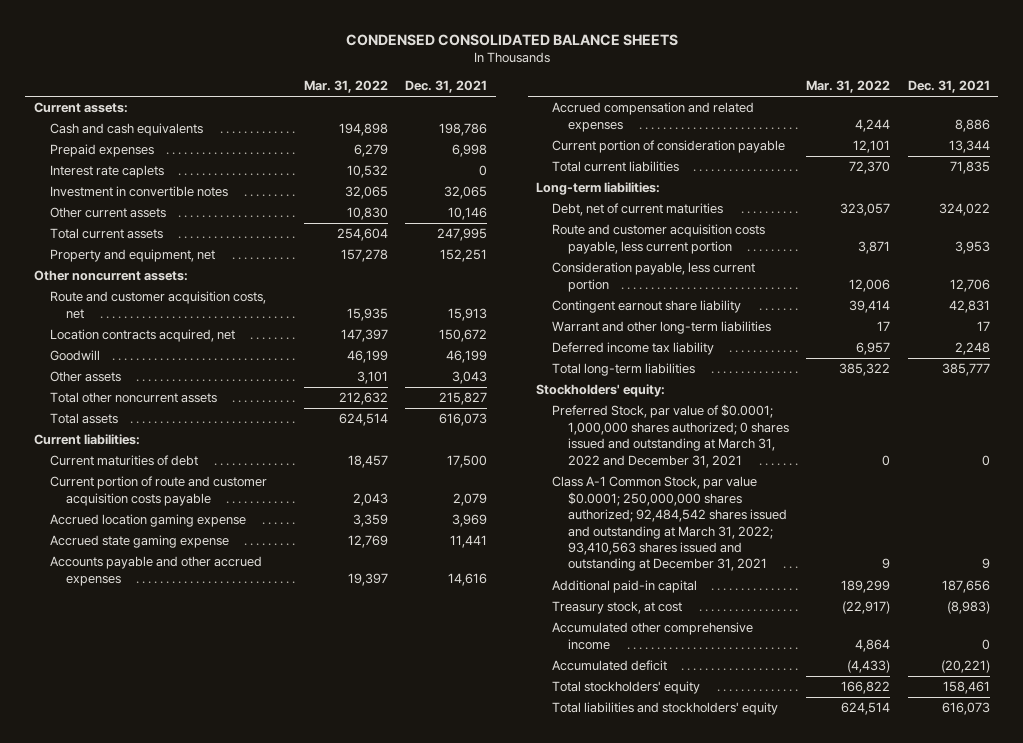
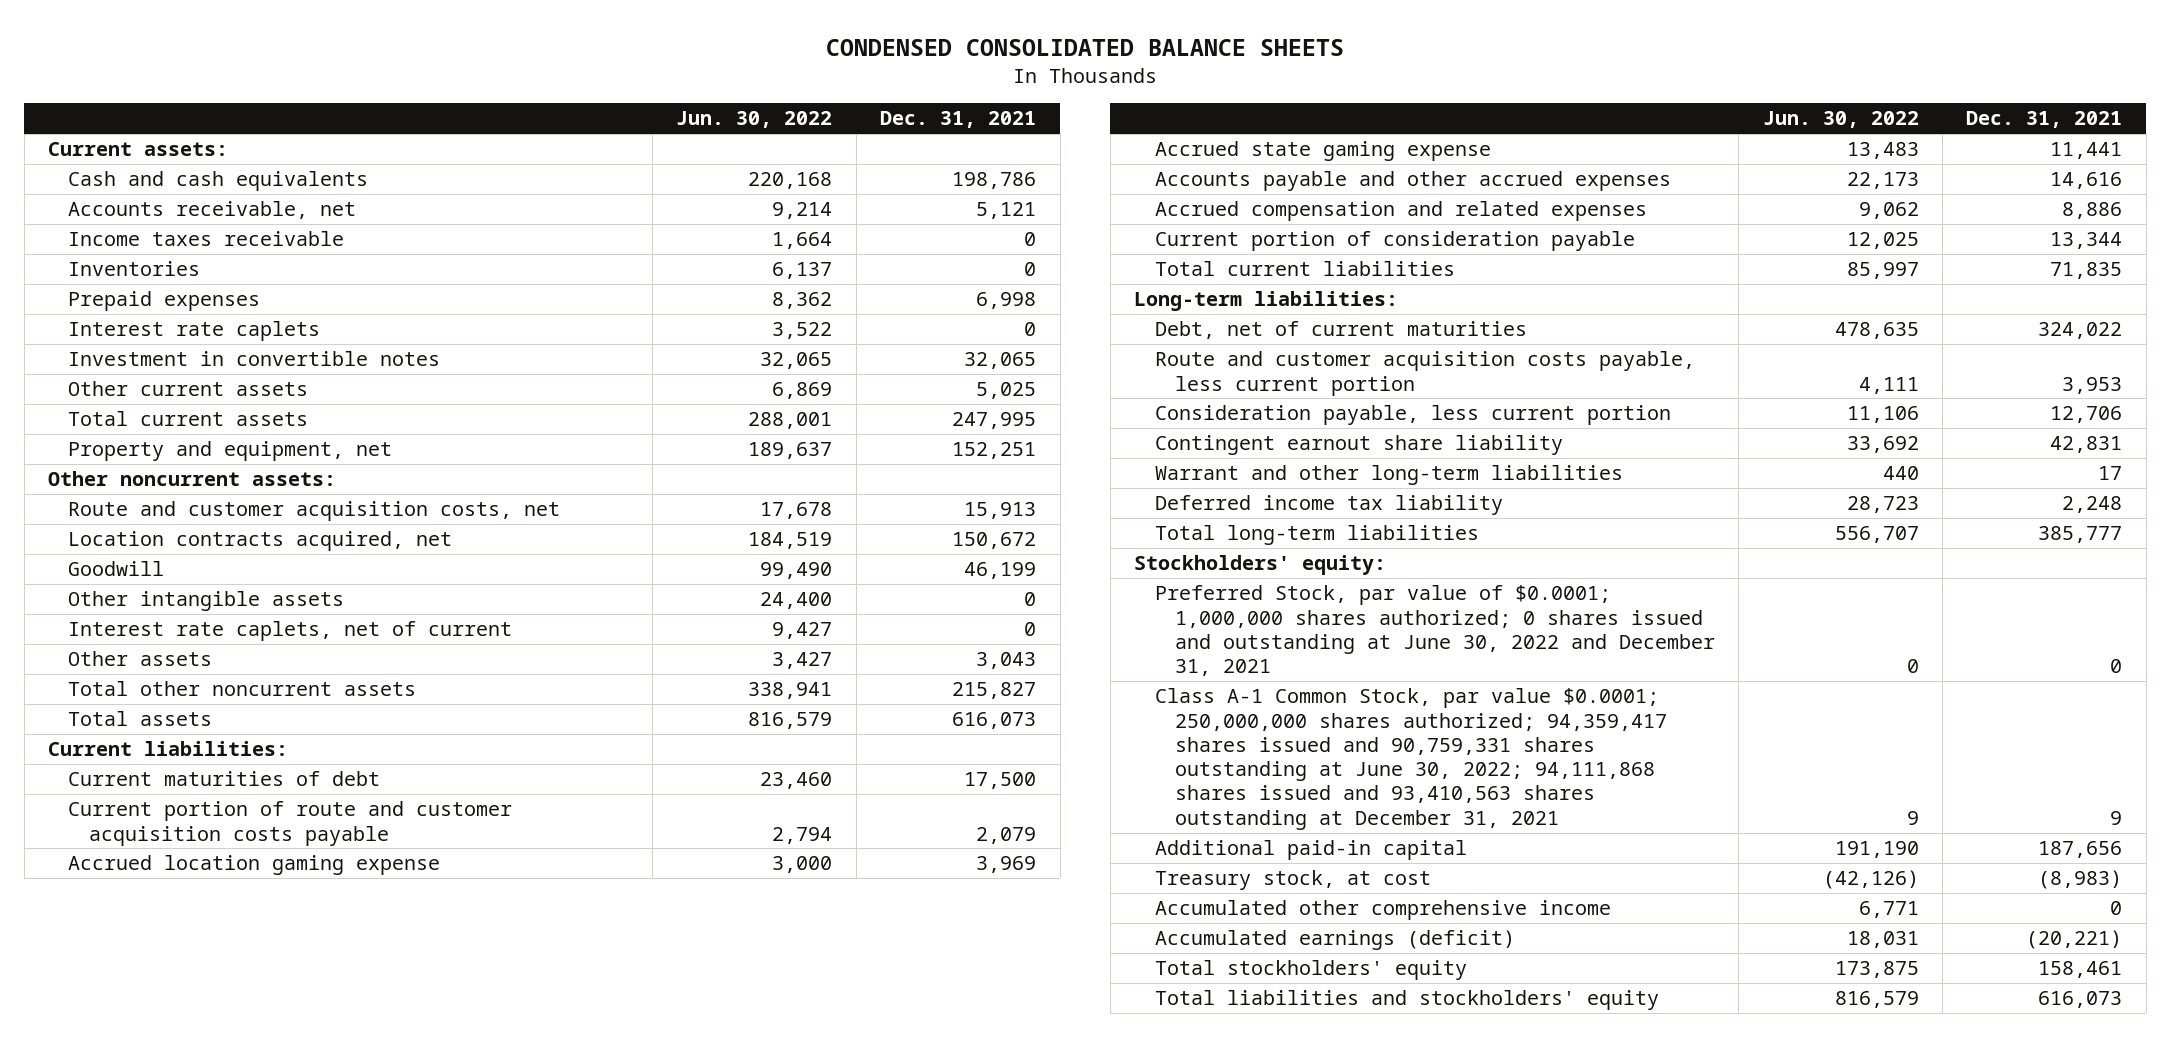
[303,80,388,94] Mar. 31, 2022 -> none
none -> [676,111,833,129] Jun. 30, 2022
none -> [68,201,357,220] Accounts receivable, net
none -> [68,231,345,247] Income taxes receivable
none -> [68,261,201,277] Inventories
[448,207,488,221] 10,146 -> [976,382,1037,400] 5,025
none -> [68,591,345,612] Other intangible assets
none -> [68,621,513,642] Interest rate caplets, net of current
[552,404,790,468] Preferred Stock, par value of $0.0001; 1,000,000 shares authorized; 0 shares issued and outstanding at March 31, 2022 and December 31, 2021 -> [1154,585,1715,677] Preferred Stock, par value of $0.0001; 1,000,000 shares authorized; 0 shares issued and outstanding at June 30, 2022 and December 31, 2021
[552,476,788,572] Class A-1 Common Stock, par value $0.0001; 250,000,000 shares authorized; 92,484,542 shares issued and outstanding at March 31, 2022; 93,410,563 shares issued and outstanding at December 31, 2021 -> [1154,688,1667,830] Class A-1 Common Stock, par value $0.0001; 250,000,000 shares authorized; 94,359,417 shares issued and 90,759,331 shares outstanding at June 30, 2022; 94,111,868 shares issued and 93,410,563 shares outstanding at December 31, 2021
[552,660,668,672] Accumulated deficit -> [1154,930,1515,951] Accumulated earnings (deficit)

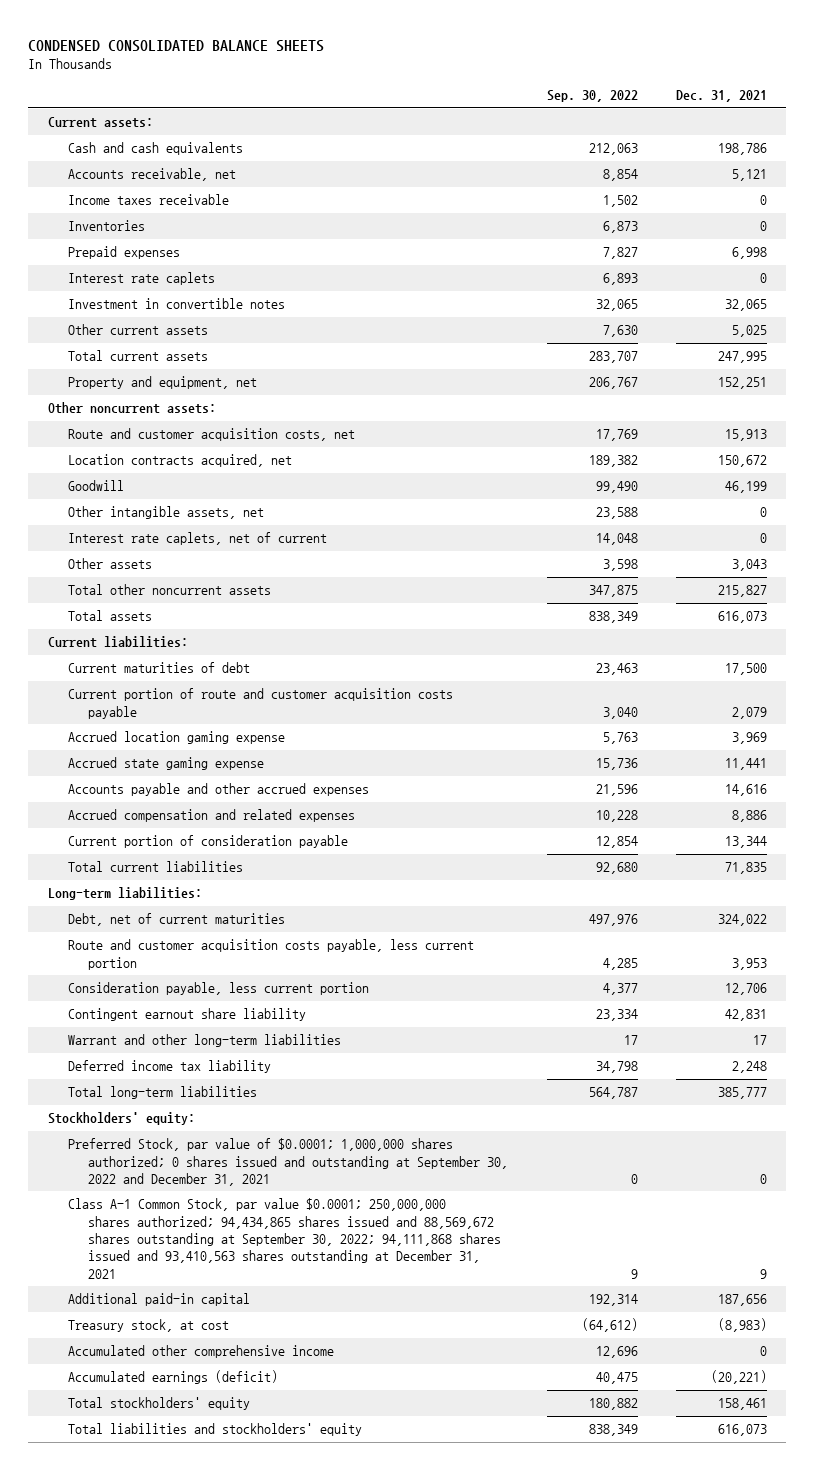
[676,111,833,129] Jun. 30, 2022 -> none
none -> [546,90,638,103] Sep. 30, 2022
[68,591,345,612] Other intangible assets -> [67,506,264,520] Other intangible assets, net
[1154,585,1715,677] Preferred Stock, par value of $0.0001; 1,000,000 shares authorized; 0 shares issued and outstanding at June 30, 2022 and December 31, 2021 -> [67,1138,509,1186] Preferred Stock, par value of $0.0001; 1,000,000 shares authorized; 0 shares issued and outstanding at September 30, 2022 and December 31, 2021
[1154,688,1667,830] Class A-1 Common Stock, par value $0.0001; 250,000,000 shares authorized; 94,359,417 shares issued and 90,759,331 shares outstanding at June 30, 2022; 94,111,868 shares issued and 93,410,563 shares outstanding at December 31, 2021 -> [67,1198,502,1279] Class A-1 Common Stock, par value $0.0001; 250,000,000 shares authorized; 94,434,865 shares issued and 88,569,672 shares outstanding at September 30, 2022; 94,111,868 shares issued and 93,410,563 shares outstanding at December 31, 2021

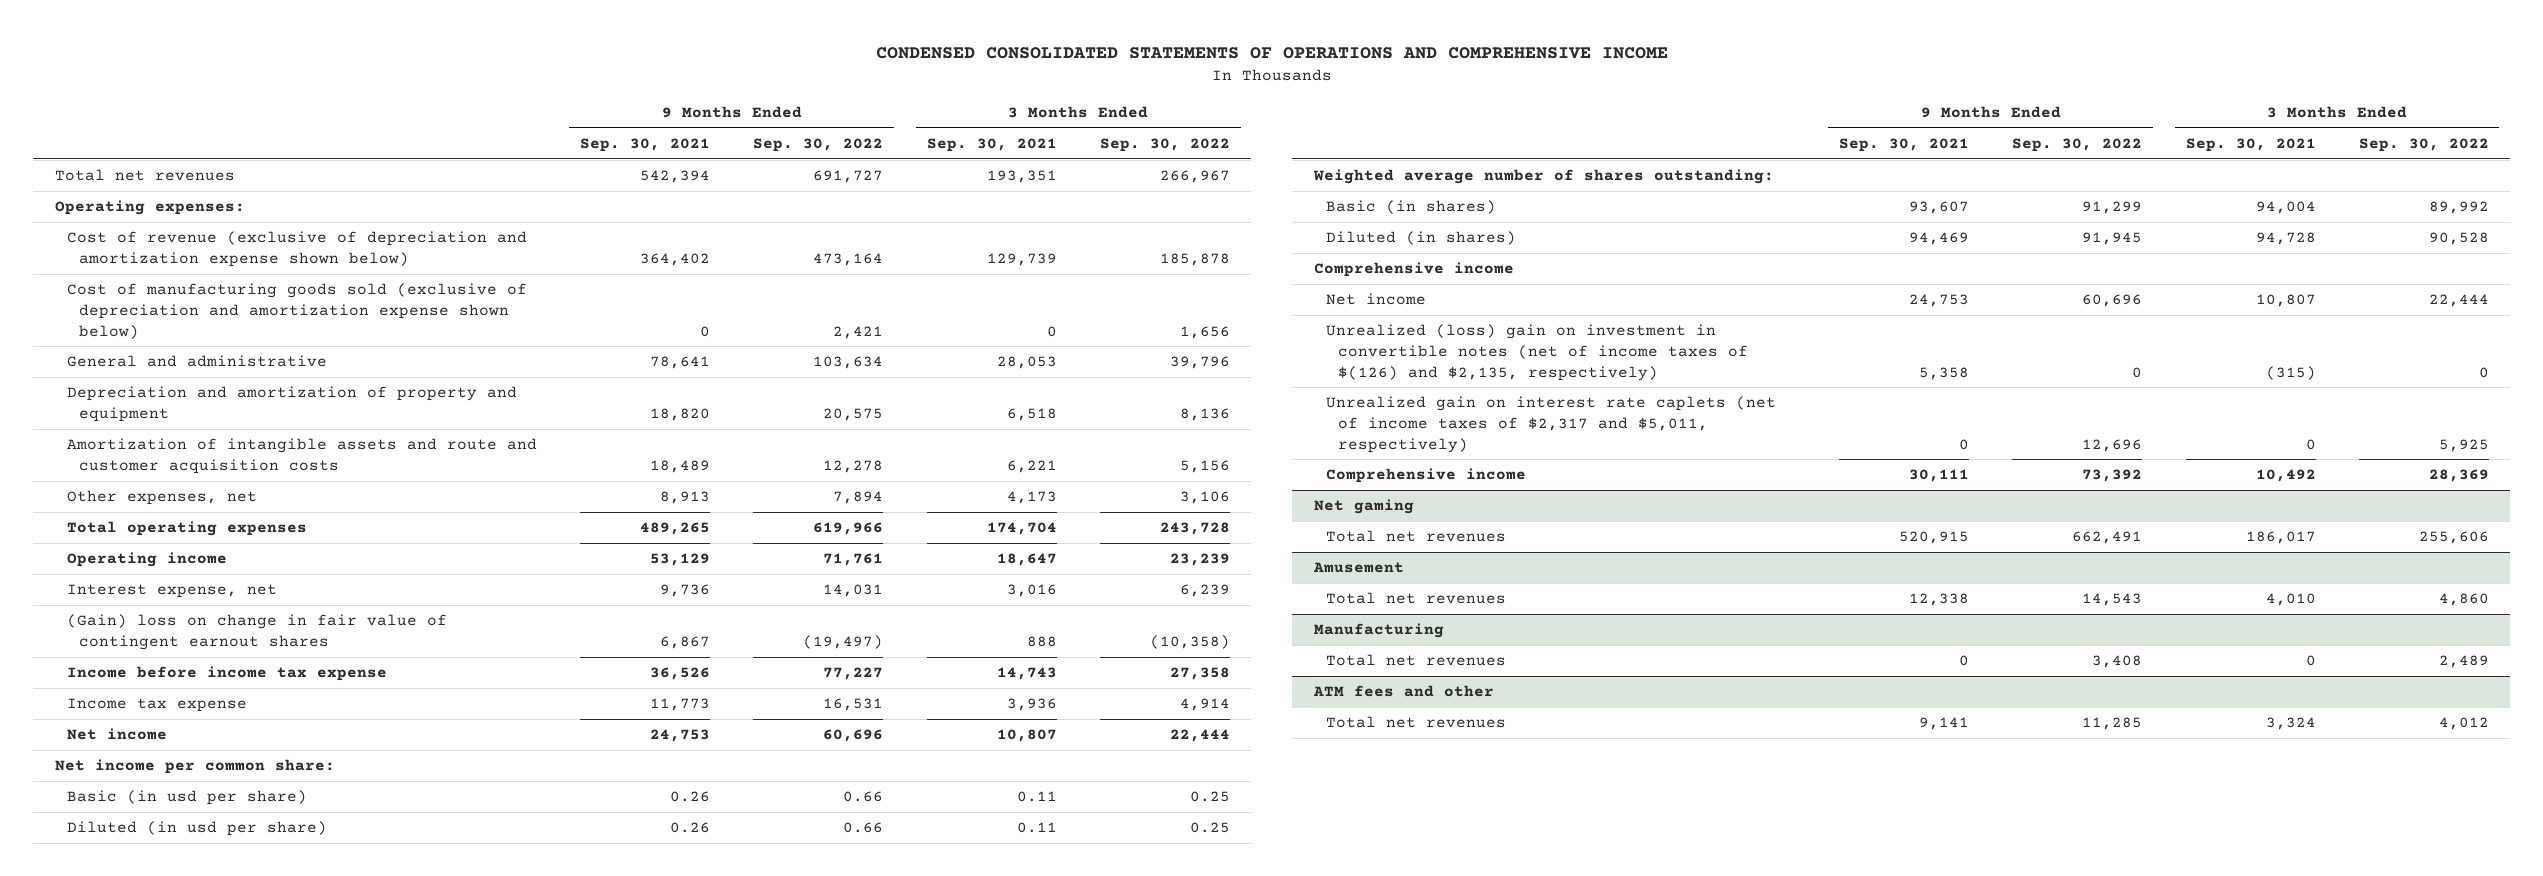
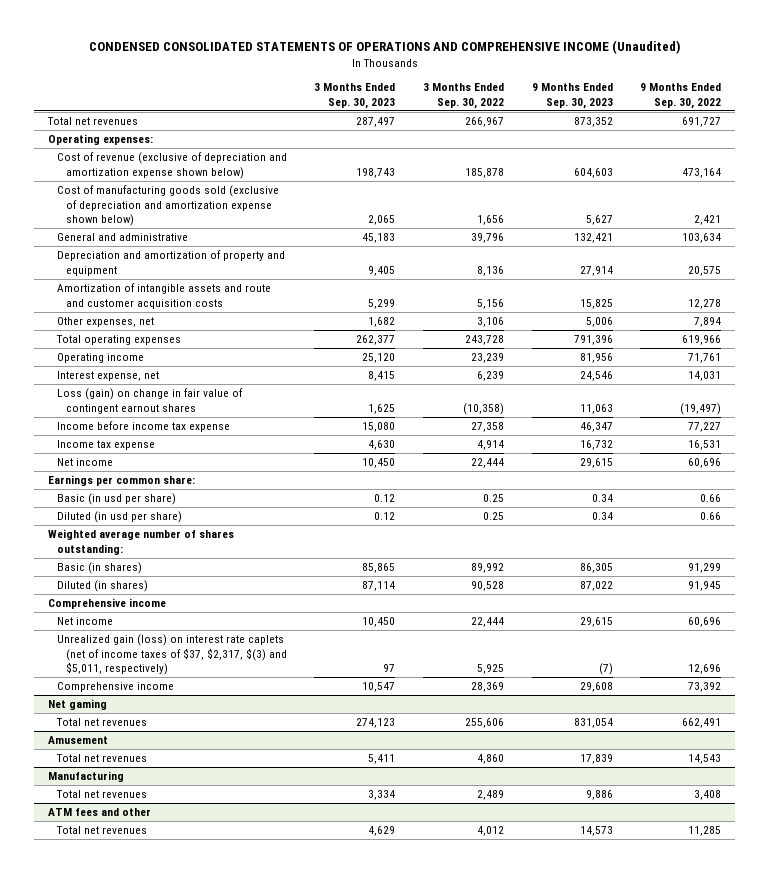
[875,47,1668,60] CONDENSED CONSOLIDATED STATEMENTS OF OPERATIONS AND COMPREHENSIVE INCOME -> [88,40,680,55] CONDENSED CONSOLIDATED STATEMENTS OF OPERATIONS AND COMPREHENSIVE INCOME (Unaudited)
[580,137,711,152] Sep. 30, 2021 -> none
[926,137,1057,152] Sep. 30, 2021 -> none
none -> [314,83,396,109] 3 Months Ended Sep. 30, 2023
none -> [531,83,613,109] 9 Months Ended Sep. 30, 2023
[67,614,448,650] (Gain) loss on change in fair value of contingent earnout shares -> [56,388,243,414] Loss (gain) on change in fair value of contingent earnout shares
[54,759,335,775] Net income per common share: -> [47,475,195,487] Earnings per common share:
[1325,324,1749,381] Unrealized (loss) gain on investment in convertible notes (net of income taxes of $(126) and $2,135, respectively) -> none
[1325,396,1776,453] Unrealized gain on interest rate caplets (net of income taxes of $2,317 and $5,011, respectively) -> [56,634,287,676] Unrealized gain (loss) on interest rate caplets (net of income taxes of $37, $2,317, $(3) and $5,011, respectively)

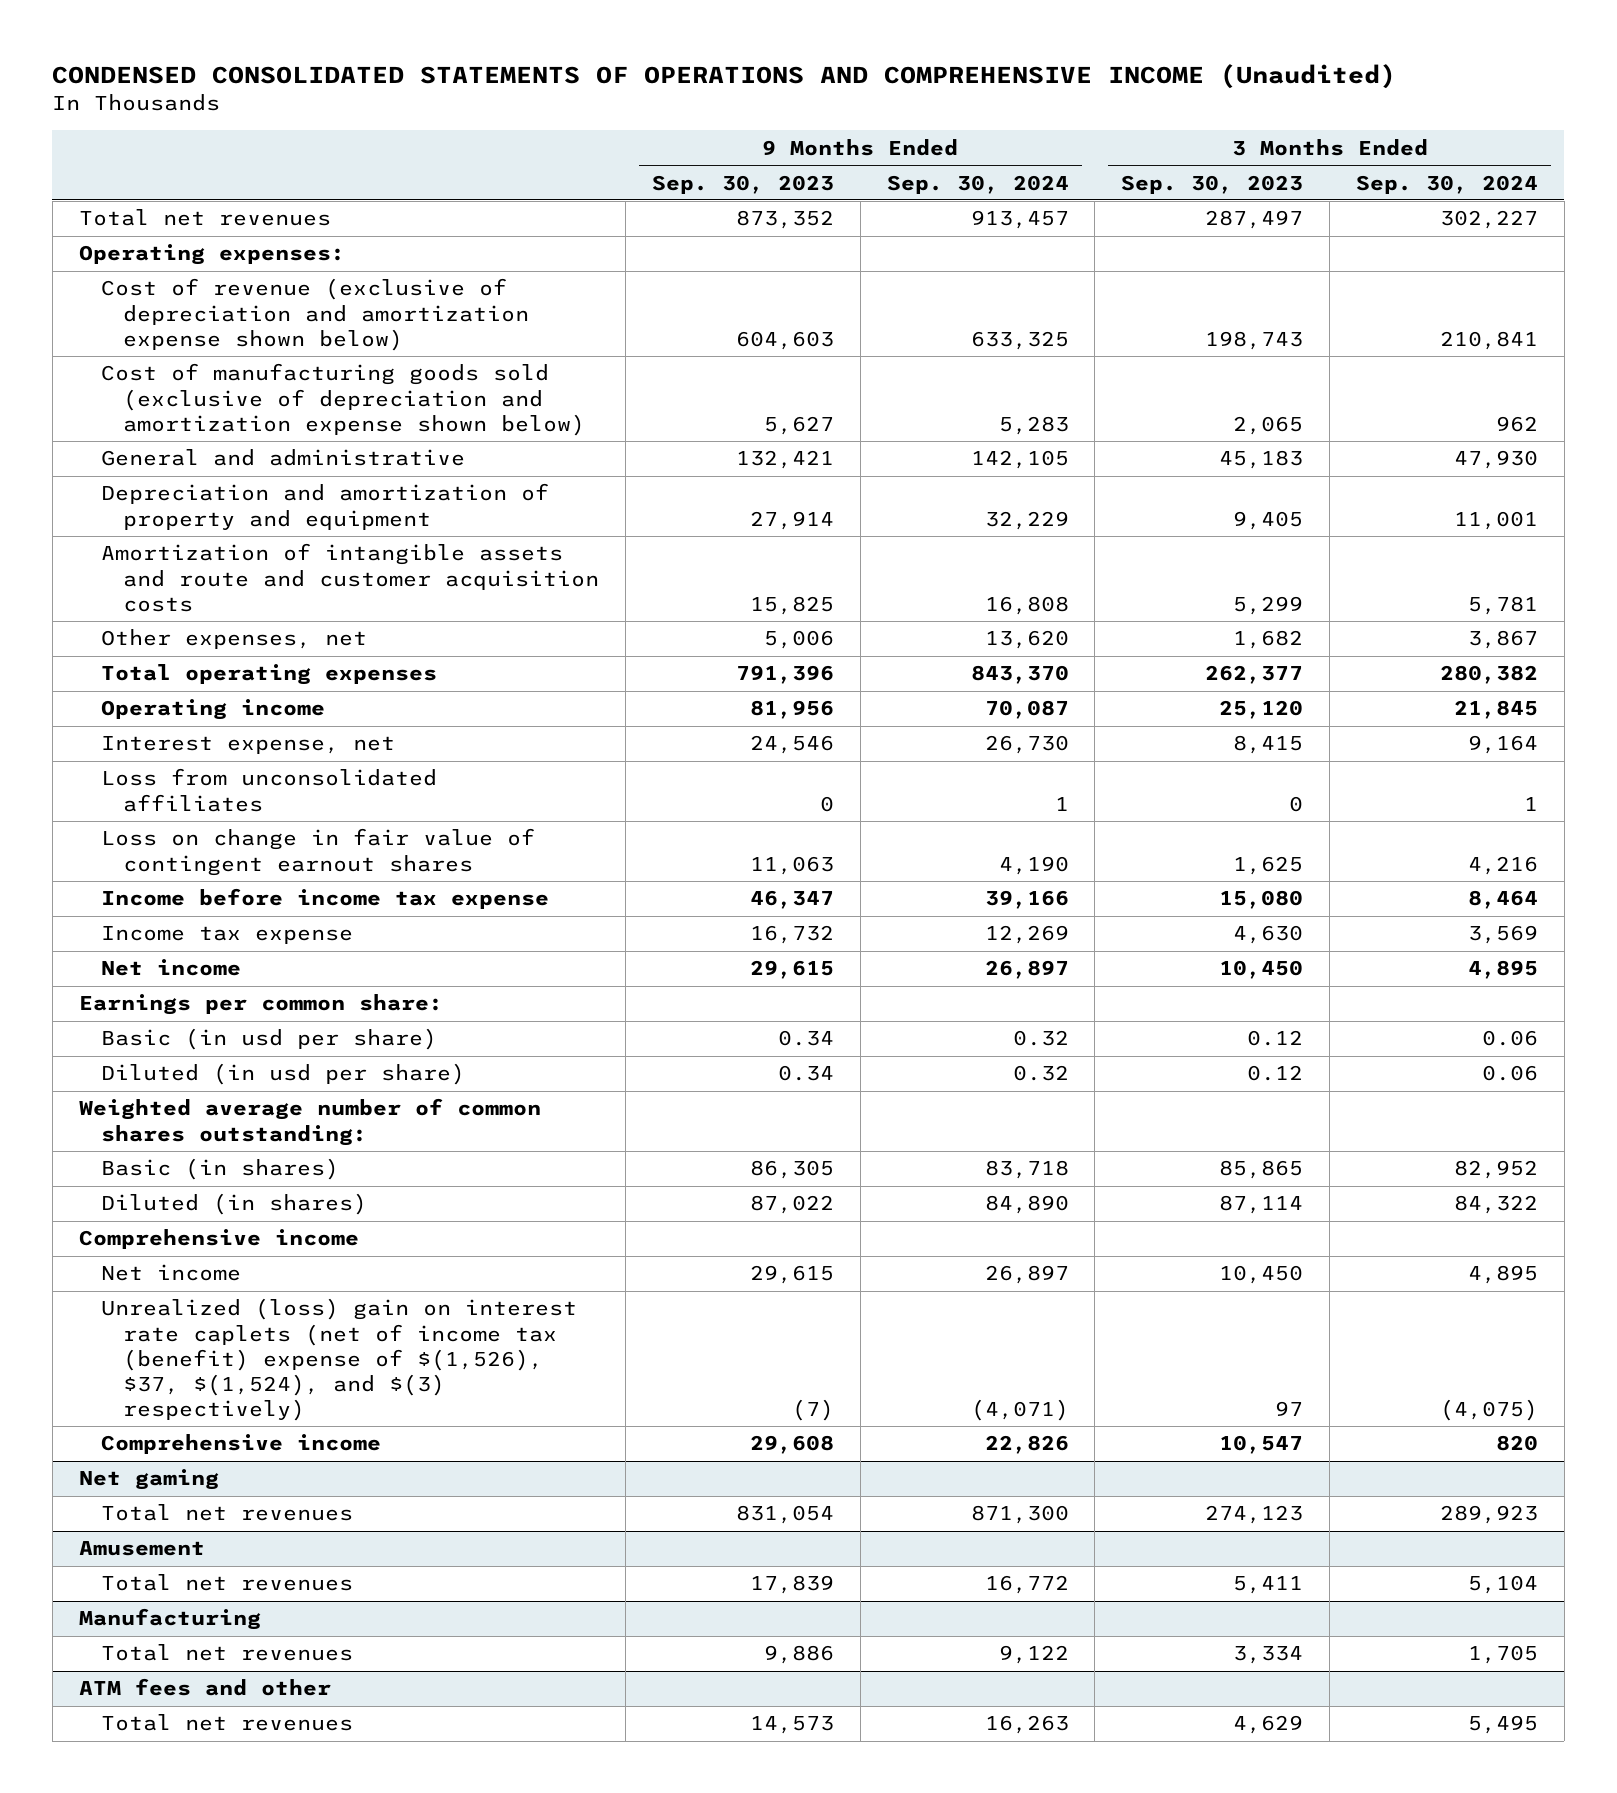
[423,83,505,109] 3 Months Ended Sep. 30, 2022 -> none
[640,83,722,109] 9 Months Ended Sep. 30, 2022 -> none
none -> [886,174,1069,194] Sep. 30, 2024
none -> [1356,174,1539,194] Sep. 30, 2024
none -> [100,768,437,812] Loss from unconsolidated affiliates
[56,388,243,414] Loss (gain) on change in fair value of contingent earnout shares -> [100,828,535,876] Loss on change in fair value of contingent earnout shares
[47,529,234,555] Weighted average number of shares outstanding: -> [78,1098,541,1146] Weighted average number of common shares outstanding:
[56,634,287,676] Unrealized gain (loss) on interest rate caplets (net of income taxes of $37, $2,317, $(3) and $5,011, respectively) -> [100,1298,577,1421] Unrealized (loss) gain on interest rate caplets (net of income tax (benefit) expense of $(1,526), $37, $(1,524), and $(3) respectively)

